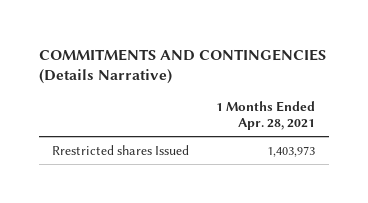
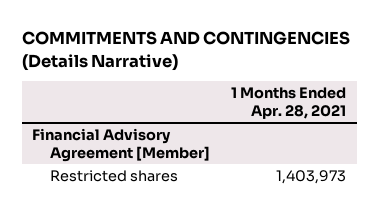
none -> [32,127,210,163] Financial Advisory Agreement [Member]
[52,144,190,155] Rrestricted shares Issued -> [49,169,178,182] Restricted shares

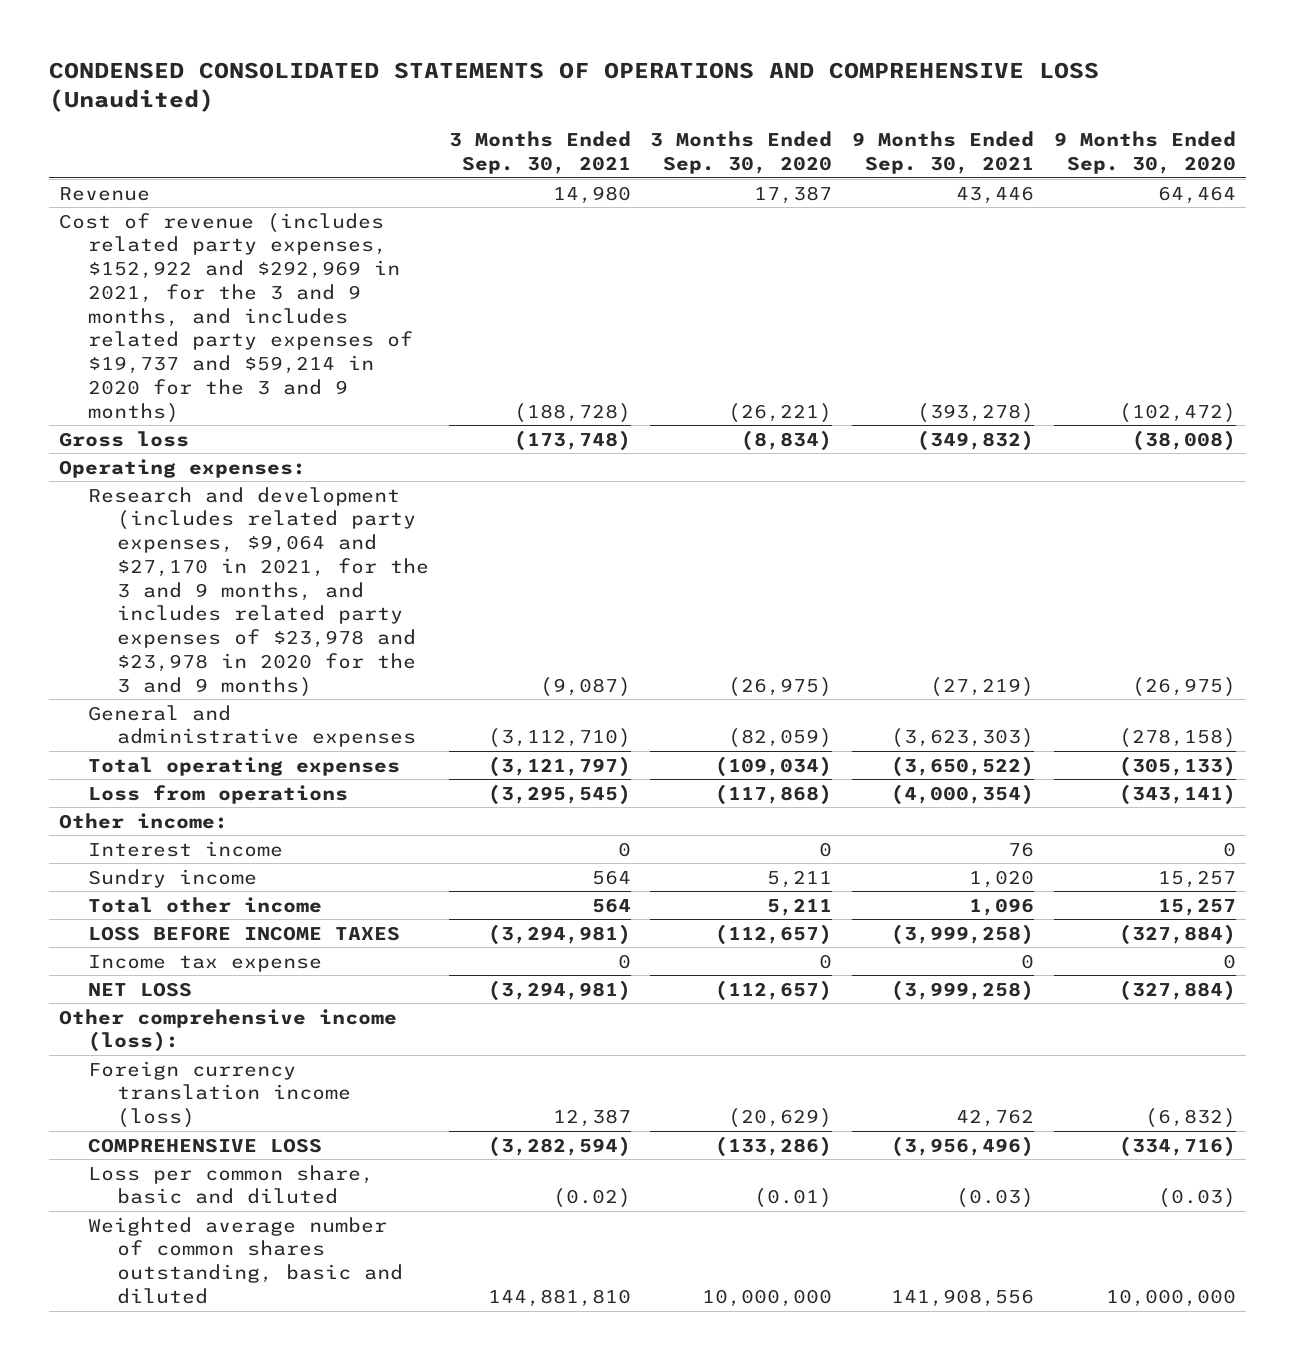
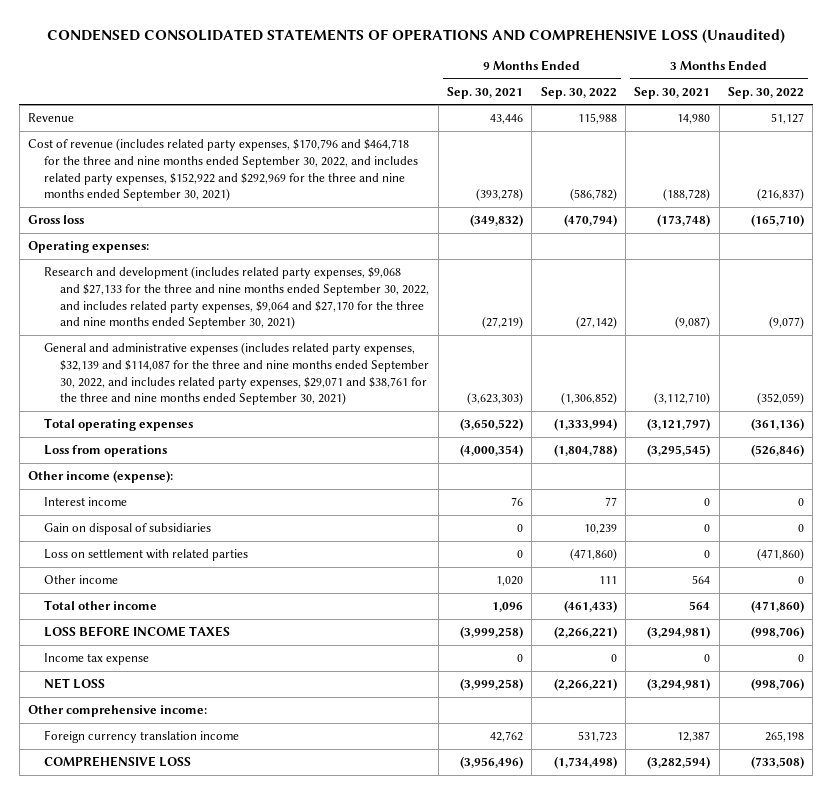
[650,131,833,175] 3 Months Ended Sep. 30, 2020 -> none
[1053,131,1236,175] 9 Months Ended Sep. 30, 2020 -> none
none -> [540,86,617,99] Sep. 30, 2022
none -> [727,86,804,99] Sep. 30, 2022
[58,212,413,423] Cost of revenue (includes related party expenses, $152,922 and $292,969 in 2021, for the 3 and 9 months, and includes related party expenses of $19,737 and $59,214 in 2020 for the 3 and 9 months) -> [28,138,419,202] Cost of revenue (includes related party expenses, $170,796 and $464,718 for the three and nine months ended September 30, 2022, and includes related party expenses, $152,922 and $292,969 for the three and nine months ended September 30, 2021)
[87,486,430,697] Research and development (includes related party expenses, $9,064 and $27,170 in 2021, for the 3 and 9 months, and includes related party expenses of $23,978 and $23,978 in 2020 for the 3 and 9 months) -> [44,266,430,330] Research and development (includes related party expenses, $9,068 and $27,133 for the three and nine months ended September 30, 2022, and includes related party expenses, $9,064 and $27,170 for the three and nine months ended September 30, 2021)
[87,704,417,748] General and administrative expenses -> [44,342,430,406] General and administrative expenses (includes related party expenses, $32,139 and $114,087 for the three and nine months ended September 30, 2022, and includes related party expenses, $29,071 and $38,761 for the three and nine months ended September 30, 2021)
[58,812,228,829] Other income: -> [28,470,174,484] Other income (expense):
none -> [44,523,212,536] Gain on disposal of subsidiaries
none -> [44,549,249,562] Loss on settlement with related parties
[87,868,257,888] Sundry income -> [44,575,119,585] Other income
[58,1008,397,1053] Other comprehensive income (loss): -> [28,705,208,718] Other comprehensive income:
[87,1060,352,1129] Foreign currency translation income (loss) -> [44,730,240,744] Foreign currency translation income
[87,1164,374,1205] Loss per common share, basic and diluted -> none
[87,1216,404,1304] Weighted average number of common shares outstanding, basic and diluted -> none

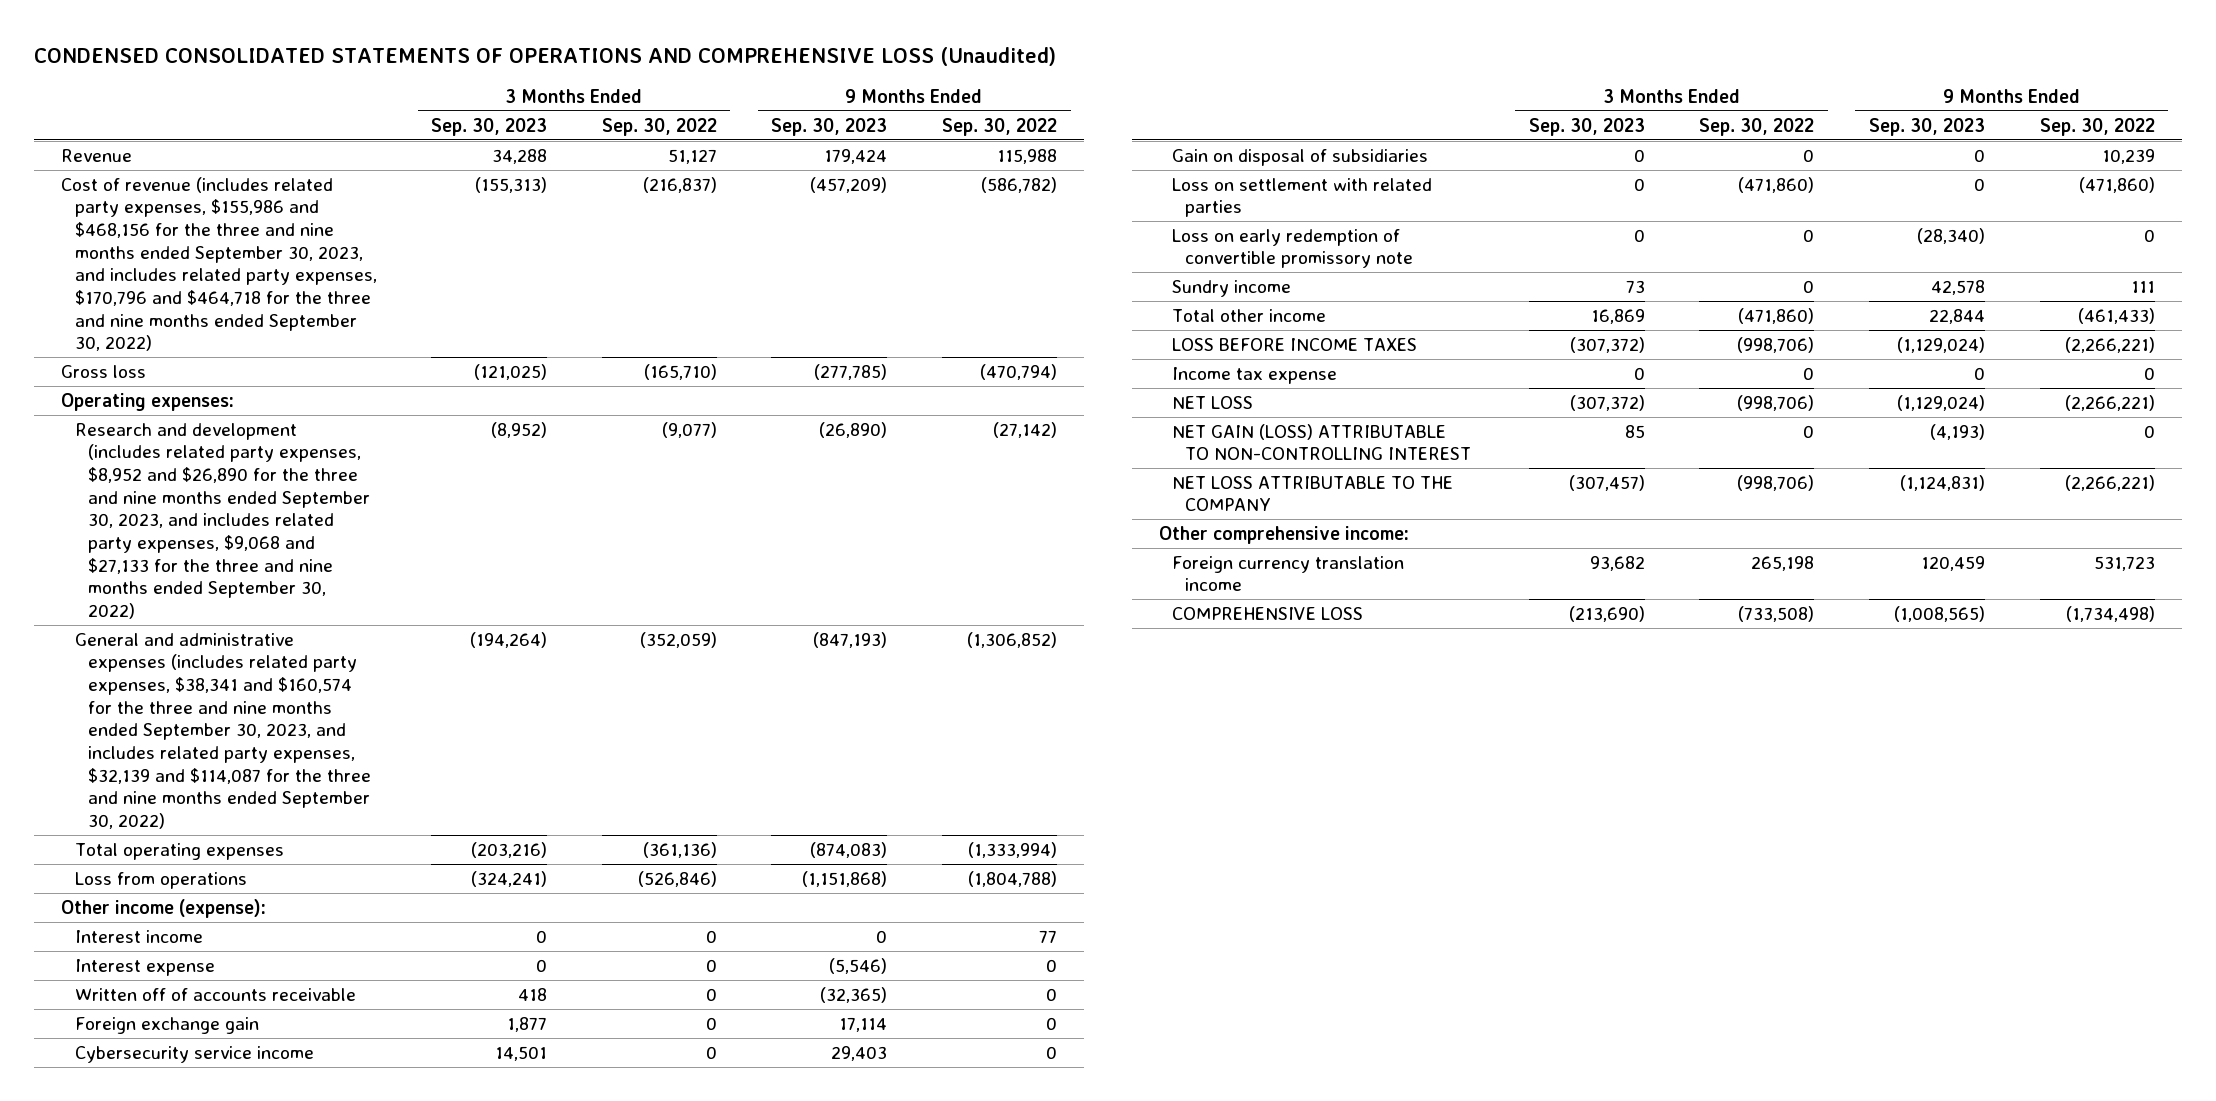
[447,86,524,99] Sep. 30, 2021 -> none
[634,86,711,99] Sep. 30, 2021 -> none
none -> [431,117,548,136] Sep. 30, 2023
none -> [771,117,888,136] Sep. 30, 2023
[28,138,419,202] Cost of revenue (includes related party expenses, $170,796 and $464,718 for the three and nine months ended September 30, 2022, and includes related party expenses, $152,922 and $292,969 for the three and nine months ended September 30, 2021) -> [61,176,377,352] Cost of revenue (includes related party expenses, $155,986 and $468,156 for the three and nine months ended September 30, 2023, and includes related party expenses, $170,796 and $464,718 for the three and nine months ended September 30, 2022)
[44,266,430,330] Research and development (includes related party expenses, $9,068 and $27,133 for the three and nine months ended September 30, 2022, and includes related party expenses, $9,064 and $27,170 for the three and nine months ended September 30, 2021) -> [74,422,370,619] Research and development (includes related party expenses, $8,952 and $26,890 for the three and nine months ended September 30, 2023, and includes related party expenses, $9,068 and $27,133 for the three and nine months ended September 30, 2022)
[44,342,430,406] General and administrative expenses (includes related party expenses, $32,139 and $114,087 for the three and nine months ended September 30, 2022, and includes related party expenses, $29,071 and $38,761 for the three and nine months ended September 30, 2021) -> [74,632,371,829] General and administrative expenses (includes related party expenses, $38,341 and $160,574 for the three and nine months ended September 30, 2023, and includes related party expenses, $32,139 and $114,087 for the three and nine months ended September 30, 2022)
none -> [74,958,215,976] Interest expense
none -> [74,987,356,1001] Written off of accounts receivable
none -> [74,1016,259,1034] Foreign exchange gain
none -> [74,1045,314,1063] Cybersecurity service income
none -> [1172,228,1414,269] Loss on early redemption of convertible promissory note
[44,575,119,585] Other income -> [1172,279,1292,297] Sundry income
none -> [1172,423,1472,461] NET GAIN (LOSS) ATTRIBUTABLE TO NON-CONTROLLING INTEREST
none -> [1172,475,1454,512] NET LOSS ATTRIBUTABLE TO THE COMPANY

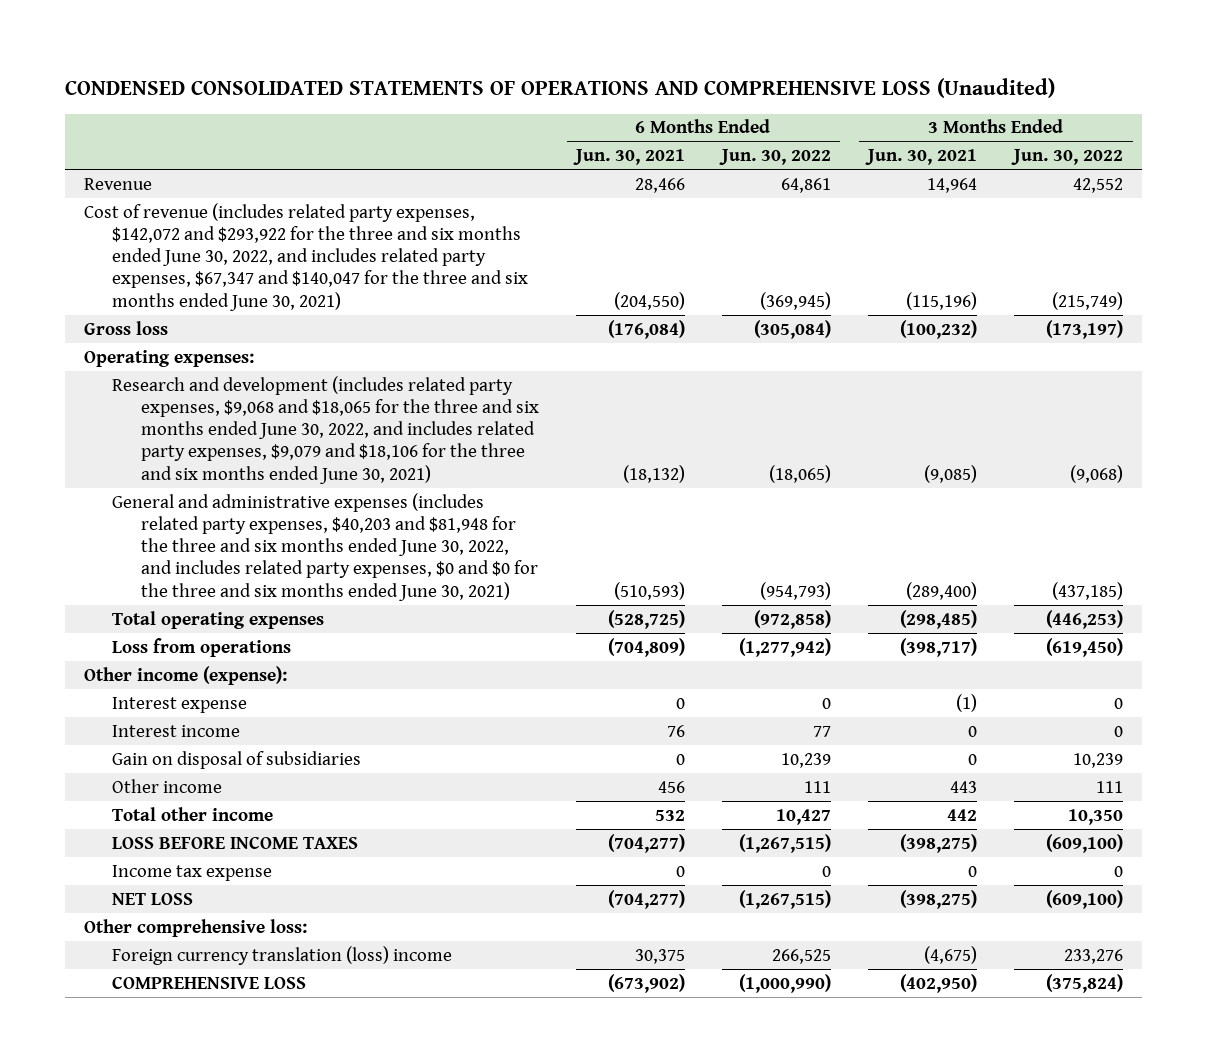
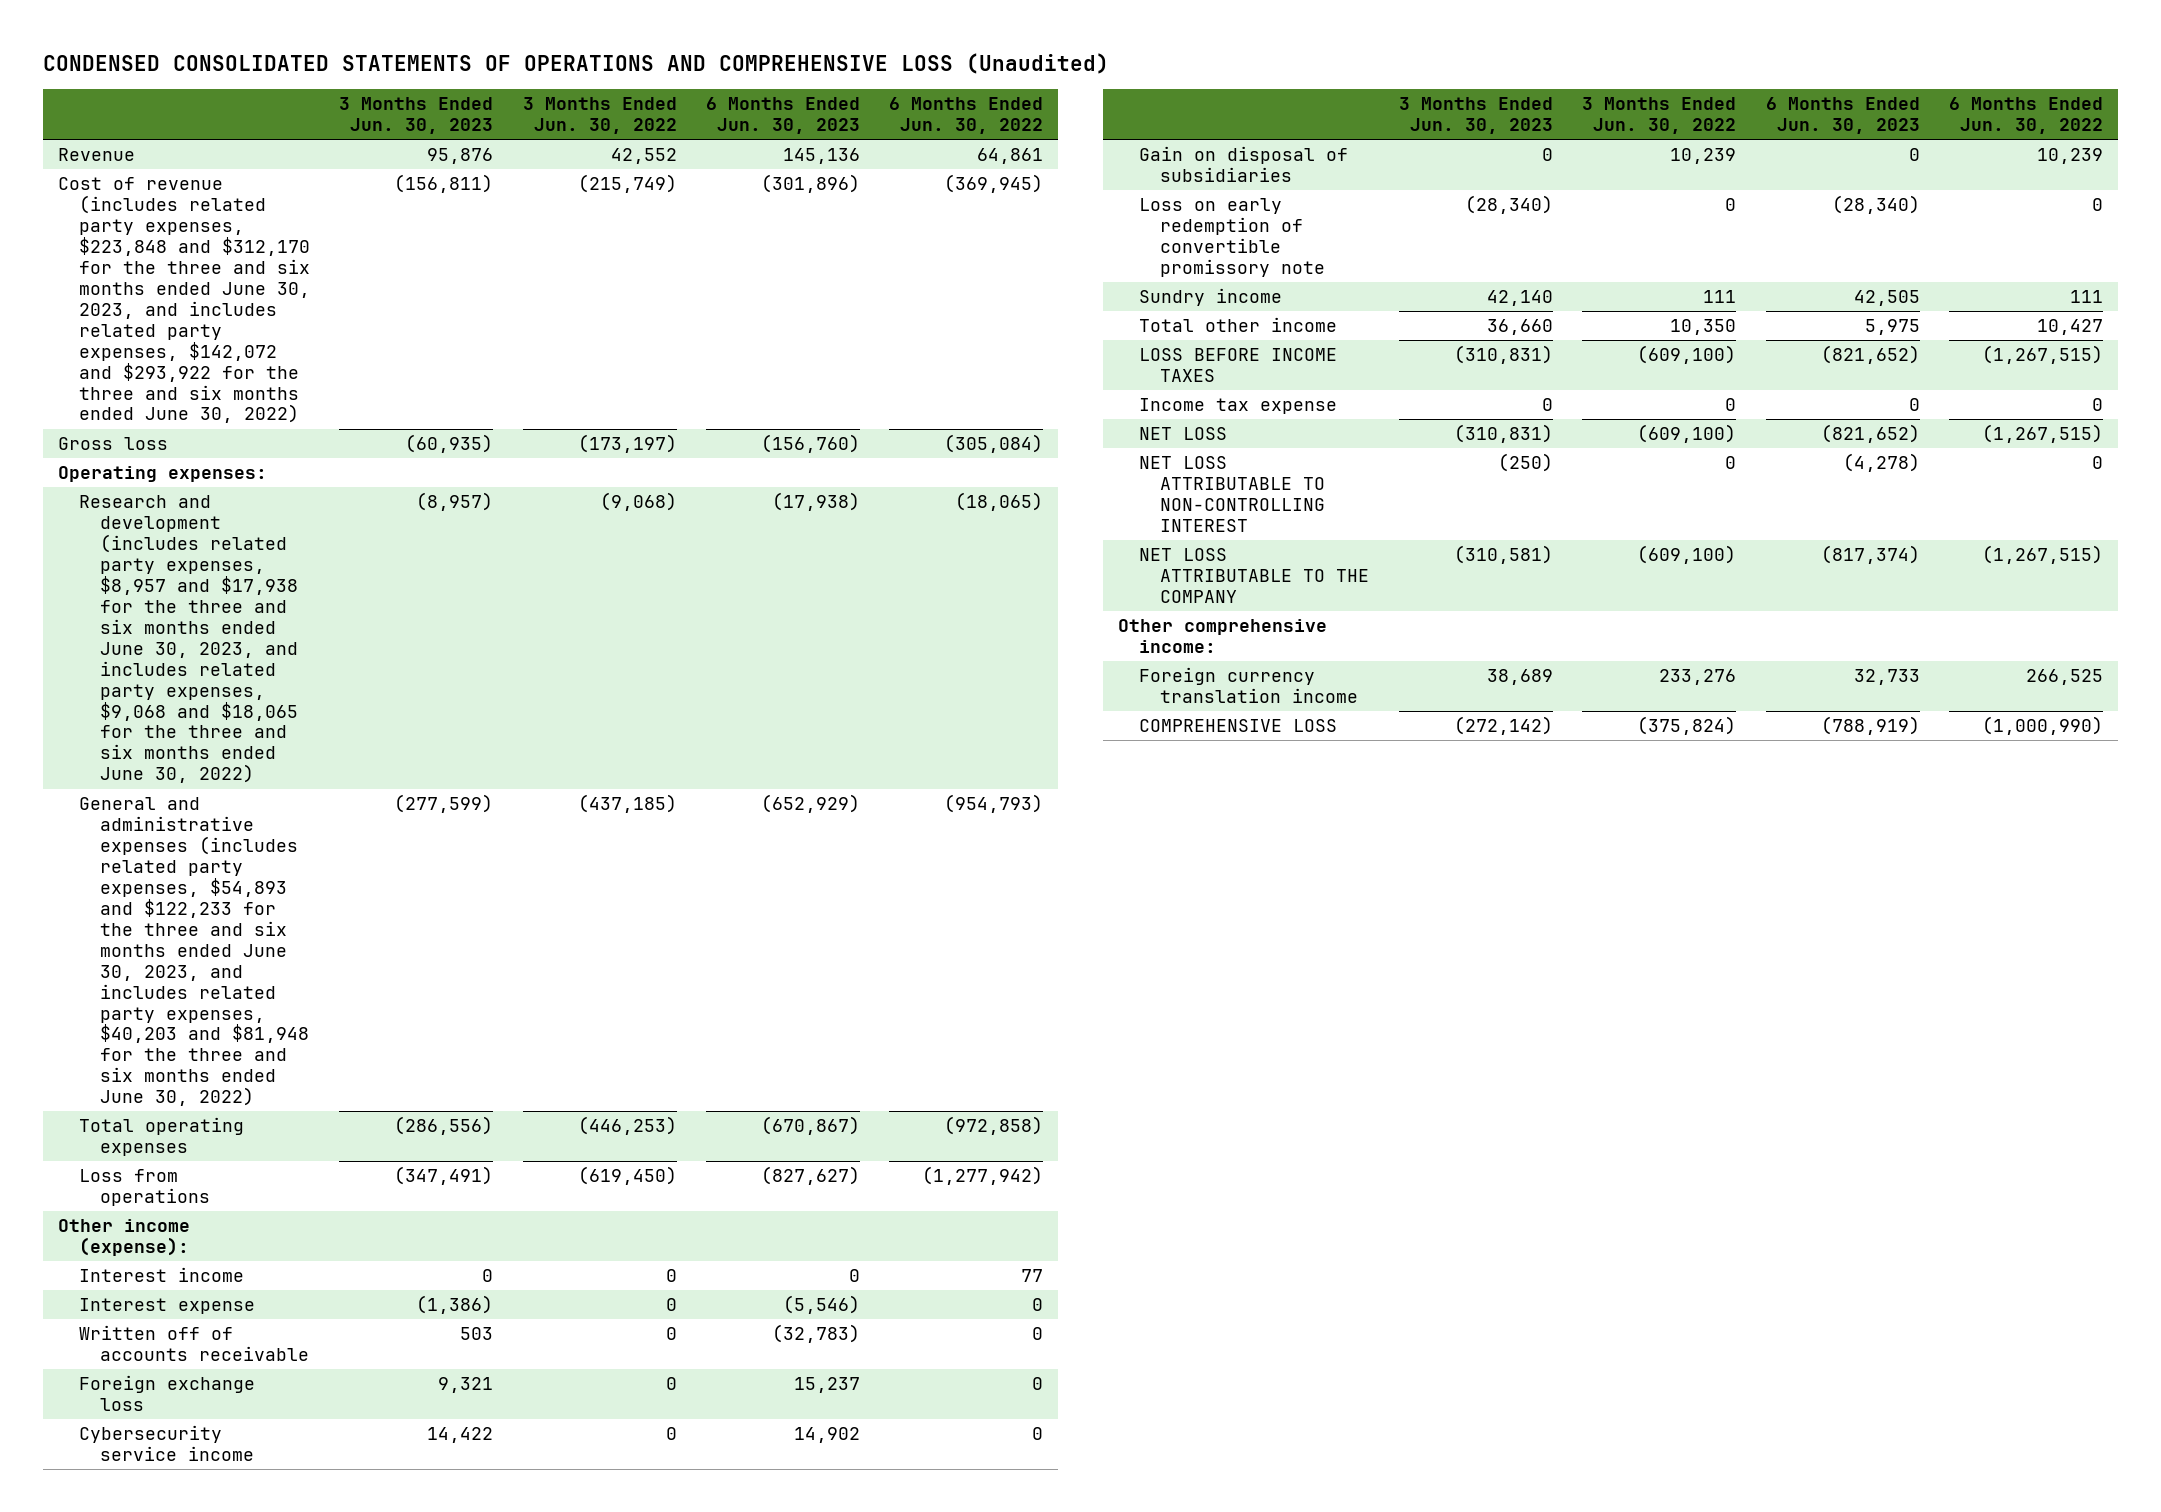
[572,149,685,166] Jun. 30, 2021 -> none
[865,149,978,166] Jun. 30, 2021 -> none
none -> [339,97,494,135] 3 Months Ended Jun. 30, 2023
none -> [706,97,861,135] 6 Months Ended Jun. 30, 2023
[83,202,529,311] Cost of revenue (includes related party expenses, $142,072 and $293,922 for the three and six months ended June 30, 2022, and includes related party expenses, $67,347 and $140,047 for the three and six months ended June 30, 2021) -> [57,177,310,424] Cost of revenue (includes related party expenses, $223,848 and $312,170 for the three and six months ended June 30, 2023, and includes related party expenses, $142,072 and $293,922 for the three and six months ended June 30, 2022)
[112,375,539,484] Research and development (includes related party expenses, $9,068 and $18,065 for the three and six months ended June 30, 2022, and includes related party expenses, $9,079 and $18,106 for the three and six months ended June 30, 2021) -> [78,495,298,784] Research and development (includes related party expenses, $8,957 and $17,938 for the three and six months ended June 30, 2023, and includes related party expenses, $9,068 and $18,065 for the three and six months ended June 30, 2022)
[112,492,538,601] General and administrative expenses (includes related party expenses, $40,203 and $81,948 for the three and six months ended June 30, 2022, and includes related party expenses, $0 and $0 for the three and six months ended June 30, 2021) -> [78,797,309,1107] General and administrative expenses (includes related party expenses, $54,893 and $122,233 for the three and six months ended June 30, 2023, and includes related party expenses, $40,203 and $81,948 for the three and six months ended June 30, 2022)
[112,696,248,713] Interest expense -> [78,1298,255,1315] Interest expense
none -> [78,1325,309,1362] Written off of accounts receivable
none -> [78,1375,255,1412] Foreign exchange loss
none -> [78,1425,254,1462] Cybersecurity service income
none -> [1138,198,1325,278] Loss on early redemption of convertible promissory note
[112,778,223,793] Other income -> [1138,288,1282,307] Sundry income
none -> [1138,456,1325,533] NET LOSS ATTRIBUTABLE TO NON-CONTROLLING INTEREST
none -> [1138,548,1369,604] NET LOSS ATTRIBUTABLE TO THE COMPANY
[83,918,307,937] Other comprehensive loss: -> [1117,619,1327,654] Other comprehensive income:
[112,945,453,965] Foreign currency translation (loss) income -> [1138,667,1358,704] Foreign currency translation income

